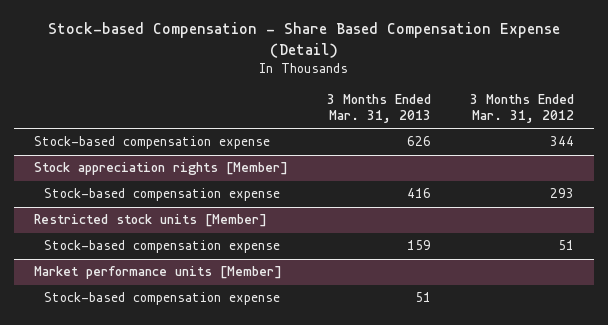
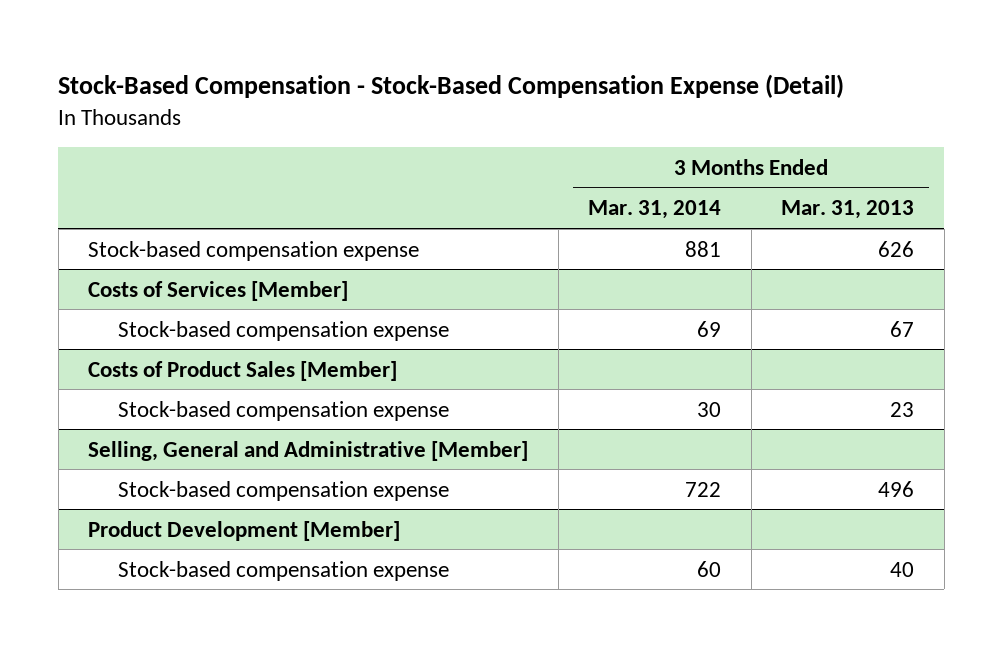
[47,22,560,59] Stock-based Compensation - Share Based Compensation Expense (Detail) -> [58,73,845,98] Stock-Based Compensation - Stock-Based Compensation Expense (Detail)
[470,93,575,124] 3 Months Ended Mar. 31, 2012 -> none
none -> [588,200,722,220] Mar. 31, 2014
[33,162,288,176] Stock appreciation rights [Member] -> none
[33,214,267,228] Restricted stock units [Member] -> none
[33,266,282,280] Market performance units [Member] -> none
none -> [88,280,349,301] Costs of Services [Member]
[406,188,431,199] 416 -> [890,320,915,337] 67
none -> [88,360,398,381] Costs of Product Sales [Member]
[406,240,431,251] 159 -> [890,401,915,417] 23
none -> [88,440,529,461] Selling, General and Administrative [Member]
[414,292,431,303] 51 -> [878,480,915,497] 496
none -> [88,520,401,541] Product Development [Member]
none -> [118,560,450,581] Stock-based compensation expense

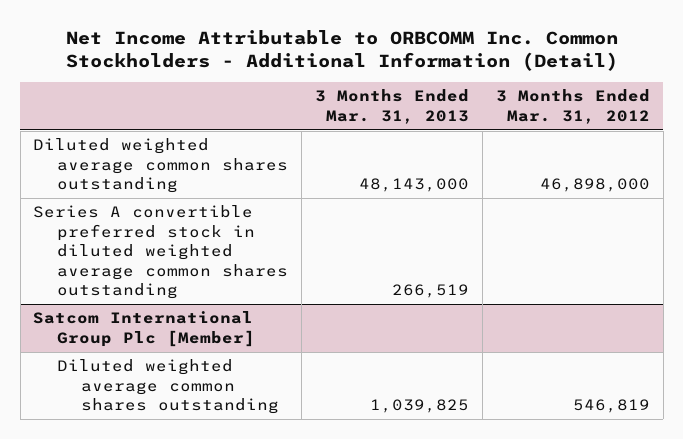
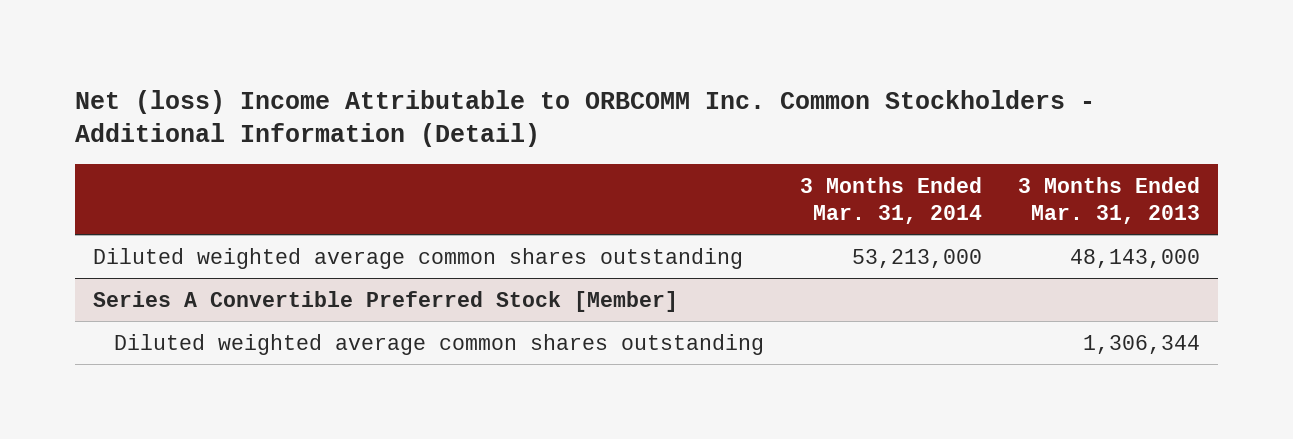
[65,29,618,71] Net Income Attributable to ORBCOMM Inc. Common Stockholders - Additional Information (Detail) -> [75,89,1096,148] Net (loss) Income Attributable to ORBCOMM Inc. Common Stockholders - Additional Information (Detail)
[495,89,650,124] 3 Months Ended Mar. 31, 2012 -> none
none -> [800,176,983,224] 3 Months Ended Mar. 31, 2014
[33,205,289,299] Series A convertible preferred stock in diluted weighted average common shares outstanding -> none
[33,311,256,347] Satcom International Group Plc [Member] -> none
none -> [93,290,679,312] Series A Convertible Preferred Stock [Member]
[370,399,470,414] 1,039,825 -> [1082,334,1200,354] 1,306,344

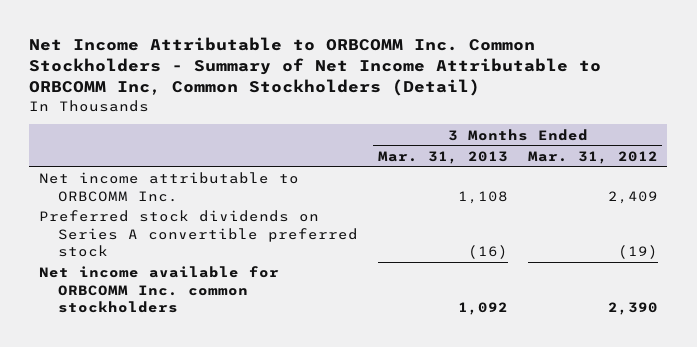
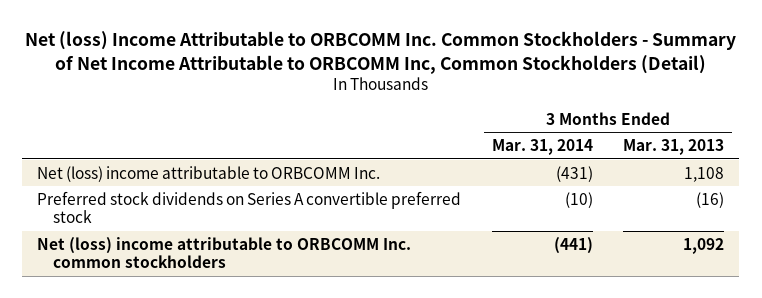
[29,37,602,97] Net Income Attributable to ORBCOMM Inc. Common Stockholders - Summary of Net Income Attributable to ORBCOMM Inc, Common Stockholders (Detail) -> [24,31,736,74] Net (loss) Income Attributable to ORBCOMM Inc. Common Stockholders - Summary of Net Income Attributable to ORBCOMM Inc, Common Stockholders (Detail)
[527,151,658,165] Mar. 31, 2012 -> none
none -> [491,138,593,155] Mar. 31, 2014
[39,172,300,202] Net income attributable to ORBCOMM Inc. -> [37,165,381,182] Net (loss) income attributable to ORBCOMM Inc.
[39,266,280,313] Net income available for ORBCOMM Inc. common stockholders -> [37,236,412,269] Net (loss) income attributable to ORBCOMM Inc. common stockholders

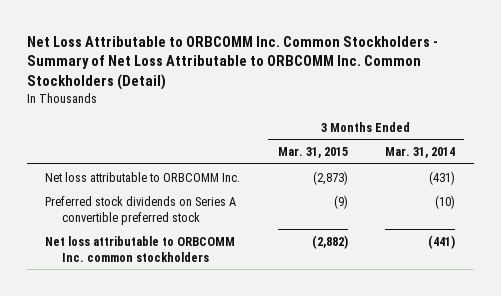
[24,31,736,74] Net (loss) Income Attributable to ORBCOMM Inc. Common Stockholders - Summary of Net Income Attributable to ORBCOMM Inc, Common Stockholders (Detail) -> [26,35,438,91] Net Loss Attributable to ORBCOMM Inc. Common Stockholders - Summary of Net Loss Attributable to ORBCOMM Inc. Common Stockholders (Detail)
[623,138,725,155] Mar. 31, 2013 -> none
none -> [277,147,348,159] Mar. 31, 2015
[37,165,381,182] Net (loss) income attributable to ORBCOMM Inc. -> [45,171,241,182] Net loss attributable to ORBCOMM Inc.
[37,236,412,269] Net (loss) income attributable to ORBCOMM Inc. common stockholders -> [45,235,236,263] Net loss attributable to ORBCOMM Inc. common stockholders

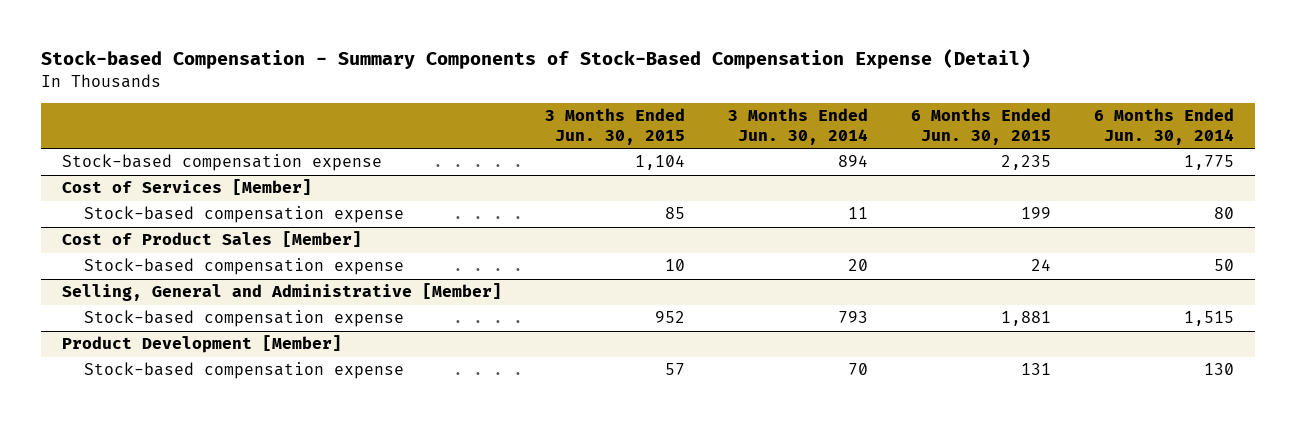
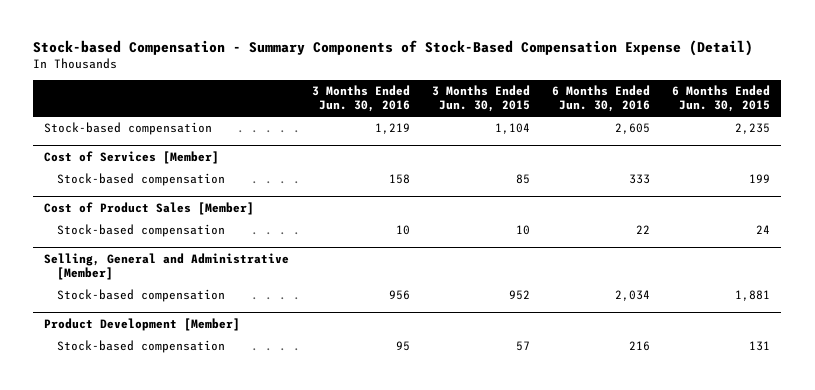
[727,107,868,146] 3 Months Ended Jun. 30, 2014 -> none
[1093,107,1234,146] 6 Months Ended Jun. 30, 2014 -> none
none -> [311,85,410,113] 3 Months Ended Jun. 30, 2016
none -> [552,85,651,113] 6 Months Ended Jun. 30, 2016
[62,154,383,172] Stock-based compensation expense -> [44,122,213,136] Stock-based compensation
[83,206,404,224] Stock-based compensation expense -> [57,173,226,187] Stock-based compensation
[83,258,404,276] Stock-based compensation expense -> [57,224,226,238] Stock-based compensation
[83,310,404,328] Stock-based compensation expense -> [57,289,226,303] Stock-based compensation
[83,362,404,380] Stock-based compensation expense -> [57,340,226,354] Stock-based compensation

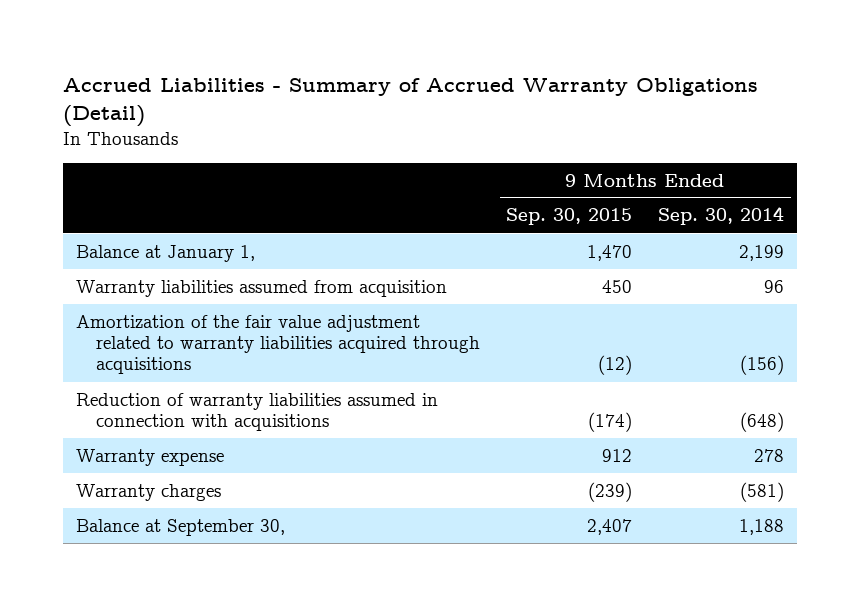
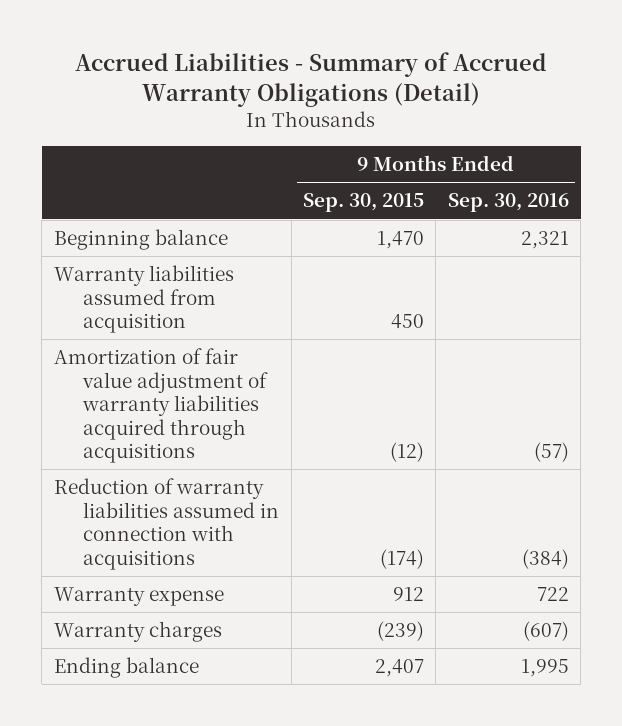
[658,206,785,226] Sep. 30, 2014 -> none
none -> [447,193,569,213] Sep. 30, 2016
[76,244,256,262] Balance at January 1, -> [53,229,228,251] Beginning balance
[76,314,480,375] Amortization of the fair value adjustment related to warranty liabilities acquired through acquisitions -> [53,348,269,463] Amortization of fair value adjustment of warranty liabilities acquired through acquisitions
[76,518,286,536] Balance at September 30, -> [53,657,199,679] Ending balance

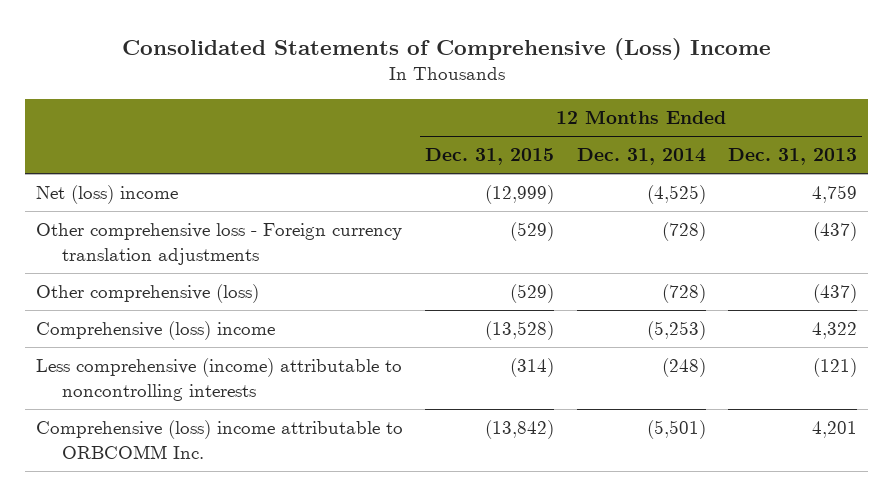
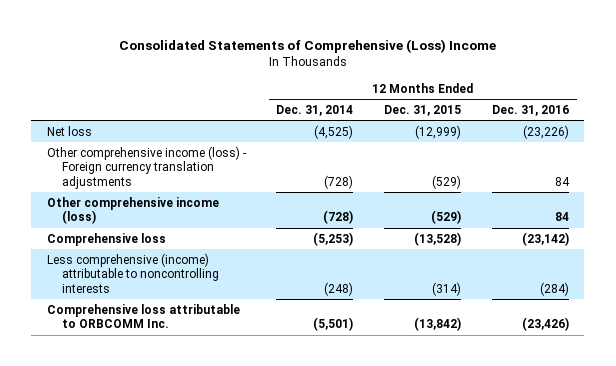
[727,148,857,166] Dec. 31, 2013 -> none
none -> [491,104,569,116] Dec. 31, 2016
[36,185,179,205] Net (loss) income -> [46,125,92,136] Net loss
[36,223,403,265] Other comprehensive loss - Foreign currency translation adjustments -> [46,145,247,189] Other comprehensive income (loss) - Foreign currency translation adjustments
[36,284,260,304] Other comprehensive (loss) -> [46,196,219,225] Other comprehensive income (loss)
[36,321,276,341] Comprehensive (loss) income -> [46,232,166,246] Comprehensive loss
[36,420,404,459] Comprehensive (loss) income attributable to ORBCOMM Inc. -> [46,303,240,329] Comprehensive loss attributable to ORBCOMM Inc.

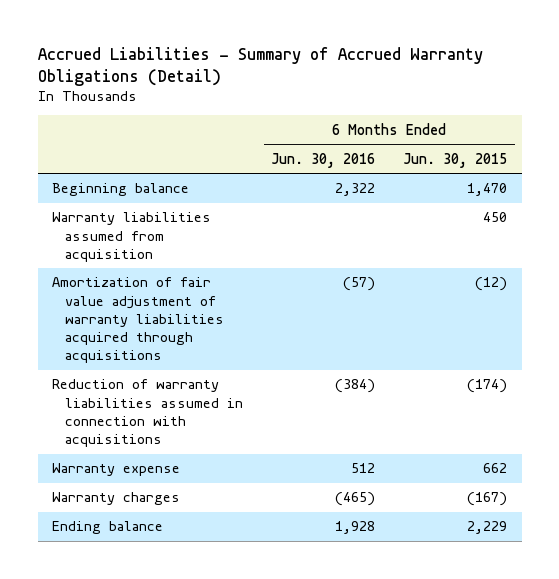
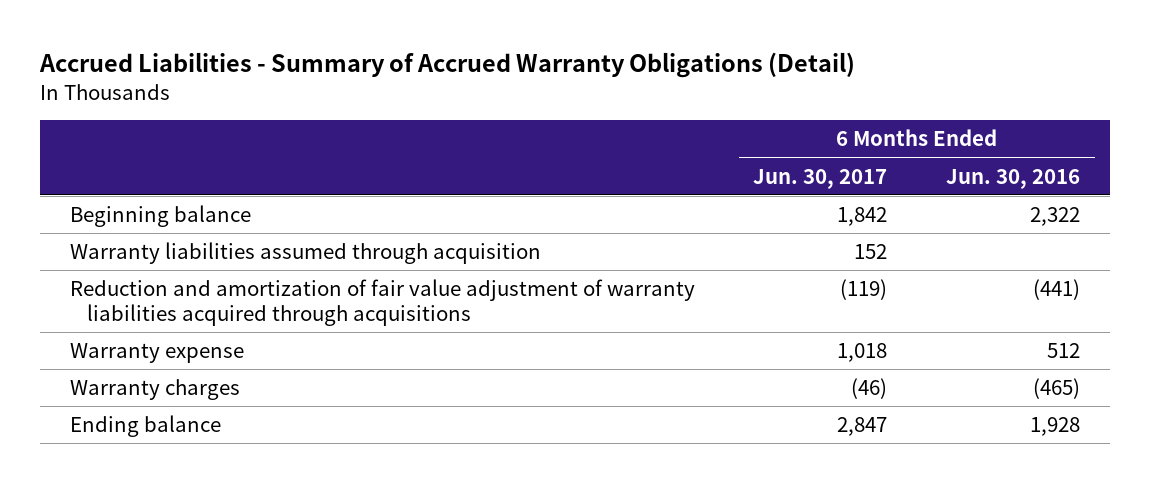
[403,152,508,168] Jun. 30, 2015 -> none
none -> [753,168,888,189] Jun. 30, 2017
[51,379,243,448] Reduction of warranty liabilities assumed in connection with acquisitions -> none
[51,212,211,262] Warranty liabilities assumed from acquisition -> [69,242,541,265] Warranty liabilities assumed through acquisition
[51,277,224,364] Amortization of fair value adjustment of warranty liabilities acquired through acquisitions -> [69,279,695,327] Reduction and amortization of fair value adjustment of warranty liabilities acquired through acquisitions
[343,277,376,292] (57) -> [1033,279,1081,301] (441)

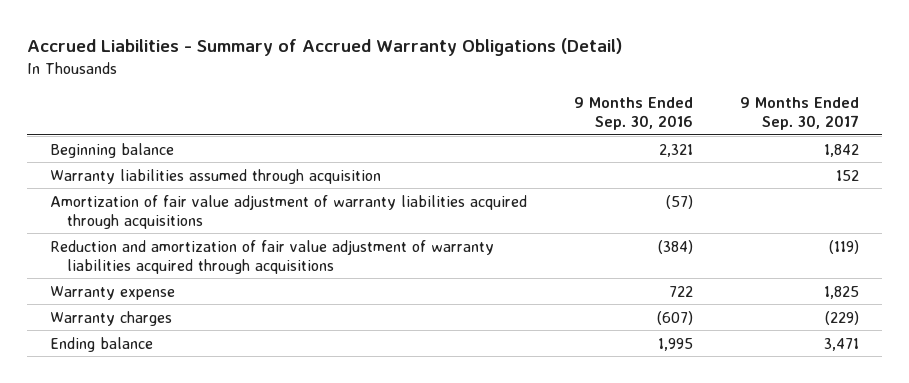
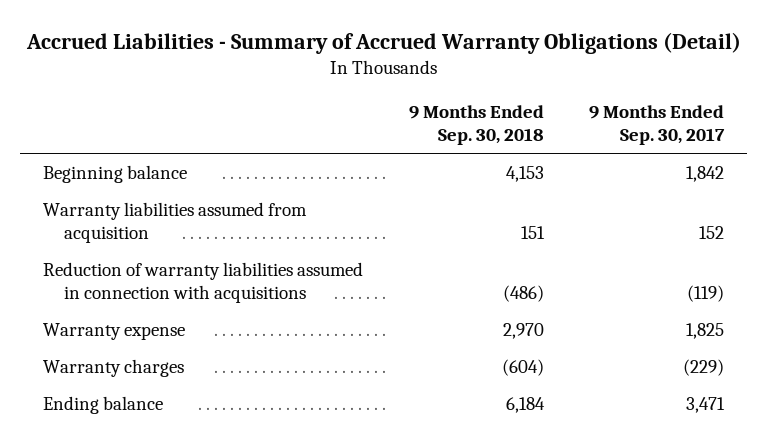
[574,97,694,131] 9 Months Ended Sep. 30, 2016 -> none
none -> [408,104,544,146] 9 Months Ended Sep. 30, 2018
[50,194,528,229] Amortization of fair value adjustment of warranty liabilities acquired through acquisitions -> none
[50,168,382,184] Warranty liabilities assumed through acquisition -> [42,201,307,244] Warranty liabilities assumed from acquisition
[50,239,495,274] Reduction and amortization of fair value adjustment of warranty liabilities acquired through acquisitions -> [42,261,363,304] Reduction of warranty liabilities assumed in connection with acquisitions

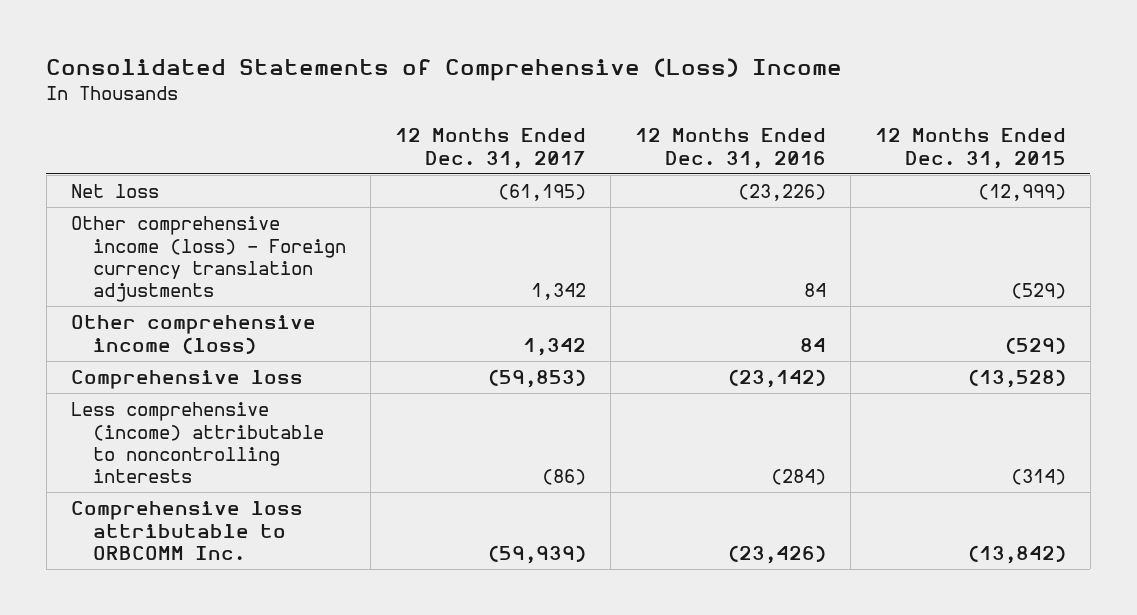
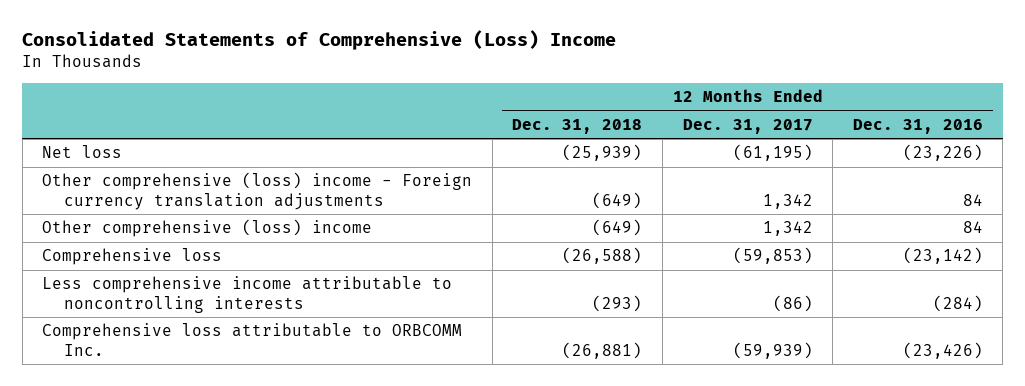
[874,128,1066,169] 12 Months Ended Dec. 31, 2015 -> none
none -> [512,118,643,134] Dec. 31, 2018
[70,216,347,303] Other comprehensive income (loss) - Foreign currency translation adjustments -> [42,172,473,210] Other comprehensive (loss) income - Foreign currency translation adjustments
[70,315,316,354] Other comprehensive income (loss) -> [42,219,373,238] Other comprehensive (loss) income
[70,402,325,484] Less comprehensive (income) attributable to noncontrolling interests -> [42,276,453,313] Less comprehensive income attributable to noncontrolling interests

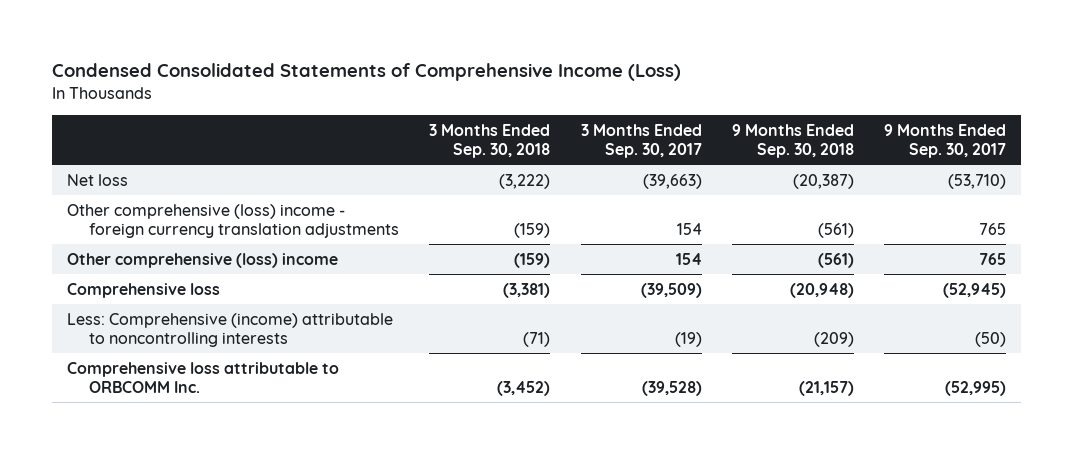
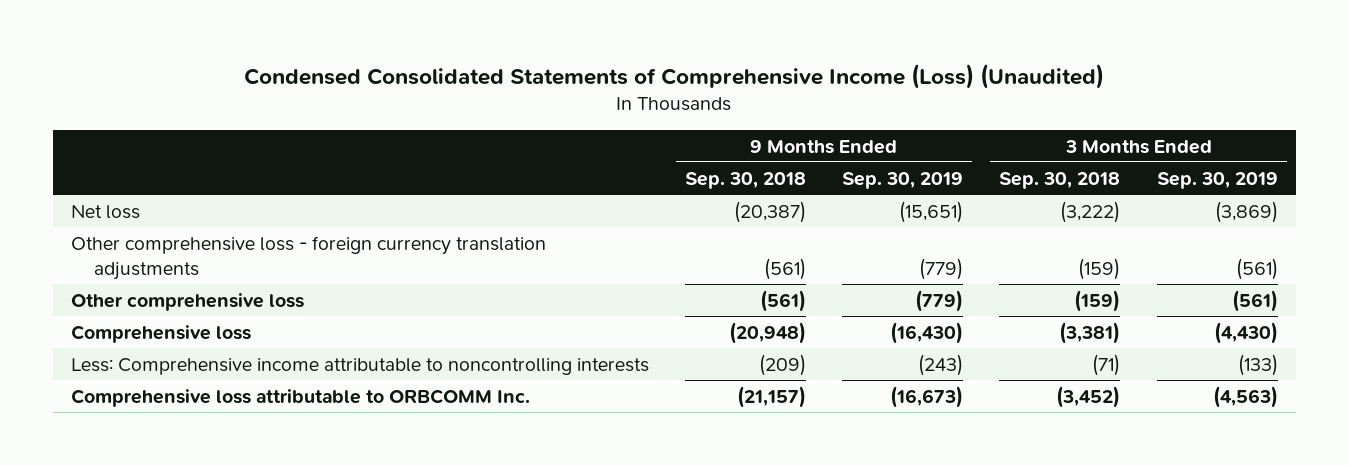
[52,63,682,82] Condensed Consolidated Statements of Comprehensive Income (Loss) -> [244,63,1105,89] Condensed Consolidated Statements of Comprehensive Income (Loss) (Unaudited)
[580,124,702,159] 3 Months Ended Sep. 30, 2017 -> none
[883,124,1006,159] 9 Months Ended Sep. 30, 2017 -> none
none -> [842,171,964,189] Sep. 30, 2019
none -> [1156,171,1278,189] Sep. 30, 2019
[67,203,400,238] Other comprehensive (loss) income - foreign currency translation adjustments -> [70,235,546,281] Other comprehensive loss - foreign currency translation adjustments
[67,252,339,268] Other comprehensive (loss) income -> [70,292,304,311] Other comprehensive loss
[67,312,394,347] Less: Comprehensive (income) attributable to noncontrolling interests -> [70,357,649,375] Less: Comprehensive income attributable to noncontrolling interests

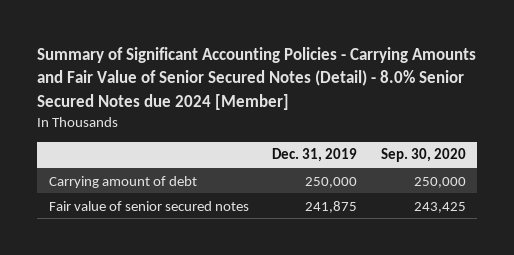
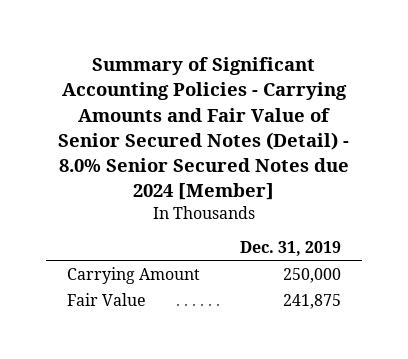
[380,148,466,163] Sep. 30, 2020 -> none
[48,175,197,188] Carrying amount of debt -> [66,266,200,284] Carrying Amount
[48,200,249,211] Fair value of senior secured notes -> [66,292,146,306] Fair Value

